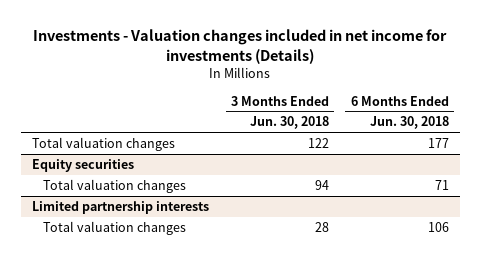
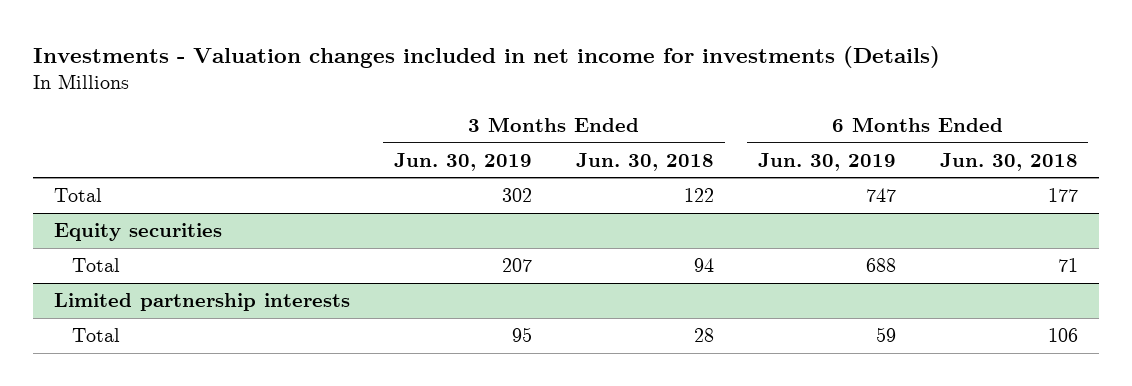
none -> [394,152,533,171] Jun. 30, 2019
none -> [757,152,896,171] Jun. 30, 2019
[32,137,176,152] Total valuation changes -> [54,187,103,202] Total
[42,179,186,194] Total valuation changes -> [72,257,121,272] Total
[42,221,186,236] Total valuation changes -> [72,327,121,342] Total

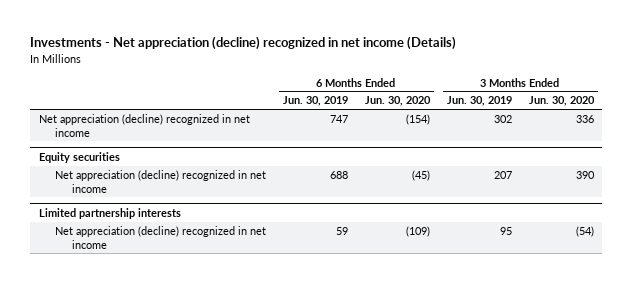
[32,45,940,68] Investments - Valuation changes included in net income for investments (Details) -> [30,36,457,51] Investments - Net appreciation (decline) recognized in net income (Details)
[575,152,714,171] Jun. 30, 2018 -> none
[939,152,1078,171] Jun. 30, 2018 -> none
none -> [364,96,431,107] Jun. 30, 2020
none -> [528,96,595,107] Jun. 30, 2020
[54,187,103,202] Total -> [38,113,250,137] Net appreciation (decline) recognized in net income
[72,257,121,272] Total -> [55,169,267,193] Net appreciation (decline) recognized in net income
[72,327,121,342] Total -> [55,225,267,249] Net appreciation (decline) recognized in net income

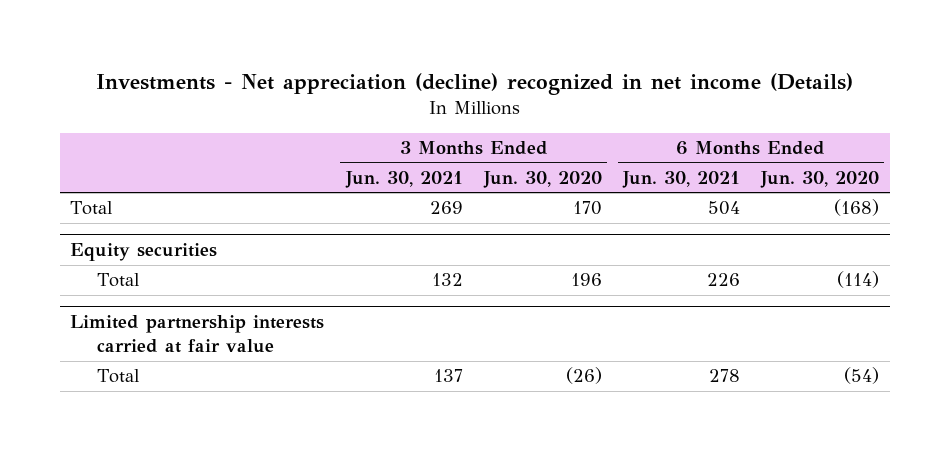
[283,96,349,107] Jun. 30, 2019 -> none
[446,96,512,107] Jun. 30, 2019 -> none
none -> [344,170,463,188] Jun. 30, 2021
none -> [621,170,740,188] Jun. 30, 2021
[38,113,250,137] Net appreciation (decline) recognized in net income -> none
none -> [70,201,114,216] Total
[55,169,267,193] Net appreciation (decline) recognized in net income -> none
[55,225,267,249] Net appreciation (decline) recognized in net income -> none
none -> [97,273,141,288] Total
[38,207,181,219] Limited partnership interests -> [70,315,325,354] Limited partnership interests carried at fair value
none -> [97,369,141,384] Total

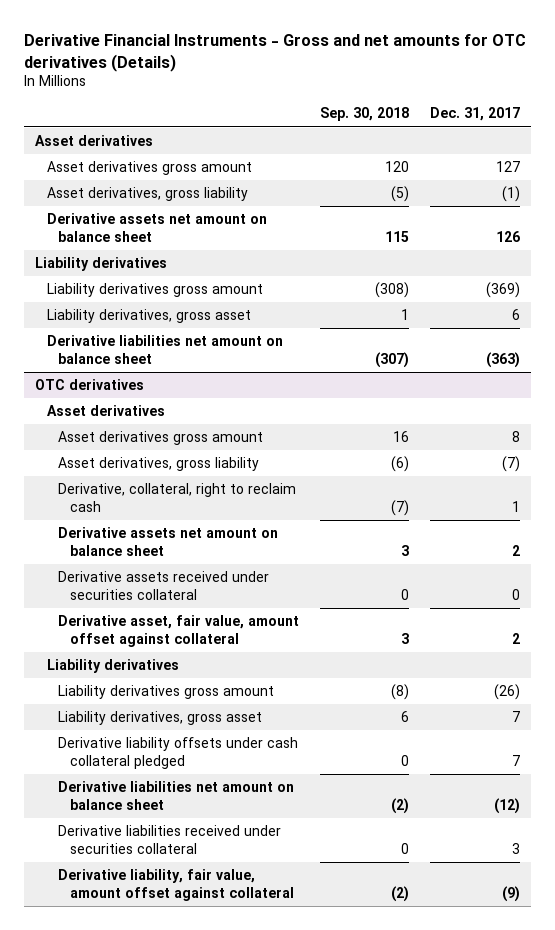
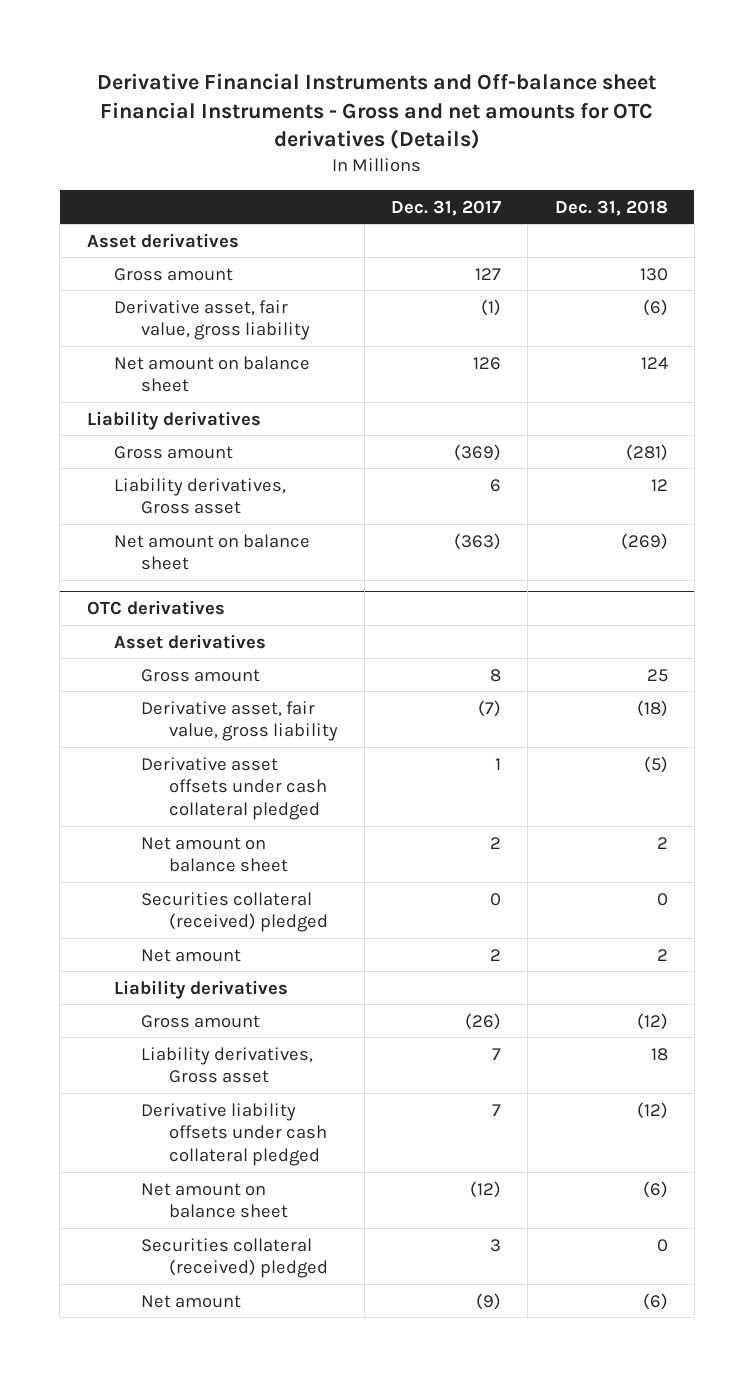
[24,33,527,72] Derivative Financial Instruments - Gross and net amounts for OTC derivatives (Details) -> [97,72,657,150] Derivative Financial Instruments and Off-balance sheet Financial Instruments - Gross and net amounts for OTC derivatives (Details)
[320,107,410,122] Sep. 30, 2018 -> none
none -> [554,199,668,216] Dec. 31, 2018
[46,161,252,176] Asset derivatives gross amount -> [114,267,234,281] Gross amount
[46,187,248,202] Asset derivatives, gross liability -> [114,299,311,341] Derivative asset, fair value, gross liability
[46,213,267,243] Derivative assets net amount on balance sheet -> [114,355,311,393] Net amount on balance sheet
[46,283,263,298] Liability derivatives gross amount -> [114,445,234,459] Gross amount
[46,309,251,324] Liability derivatives, gross asset -> [114,477,287,515] Liability derivatives, Gross asset
[46,335,283,365] Derivative liabilities net amount on balance sheet -> [114,533,311,571] Net amount on balance sheet
[58,431,264,446] Asset derivatives gross amount -> [141,668,261,682] Gross amount
[58,457,260,472] Asset derivatives, gross liability -> [141,700,338,742] Derivative asset, fair value, gross liability
[58,483,297,513] Derivative, collateral, right to reclaim cash -> [141,756,327,820] Derivative asset offsets under cash collateral pledged
[58,527,279,557] Derivative assets net amount on balance sheet -> [141,836,288,873] Net amount on balance sheet
[58,571,270,601] Derivative assets received under securities collateral -> [141,891,328,933] Securities collateral (received) pledged
[58,615,300,648] Derivative asset, fair value, amount offset against collateral -> [141,948,242,962] Net amount
[58,685,275,700] Liability derivatives gross amount -> [141,1014,261,1028] Gross amount
[58,711,263,726] Liability derivatives, gross asset -> [141,1046,314,1084] Liability derivatives, Gross asset
[58,781,295,811] Derivative liabilities net amount on balance sheet -> [141,1182,288,1219] Net amount on balance sheet
[58,825,282,855] Derivative liabilities received under securities collateral -> [141,1237,328,1279] Securities collateral (received) pledged
[58,869,294,902] Derivative liability, fair value, amount offset against collateral -> [141,1294,242,1308] Net amount

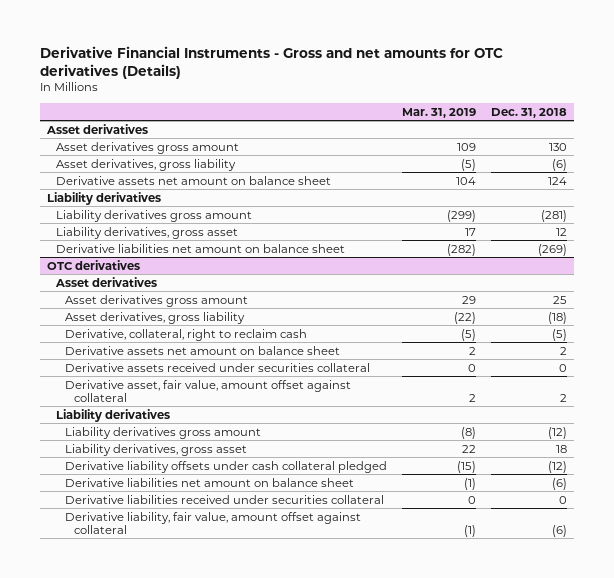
[97,72,657,150] Derivative Financial Instruments and Off-balance sheet Financial Instruments - Gross and net amounts for OTC derivatives (Details) -> [40,45,504,79] Derivative Financial Instruments - Gross and net amounts for OTC derivatives (Details)
[391,199,502,216] Dec. 31, 2017 -> none
none -> [401,107,476,118] Mar. 31, 2019
[114,267,234,281] Gross amount -> [56,141,240,154] Asset derivatives gross amount
[114,299,311,341] Derivative asset, fair value, gross liability -> [56,158,237,171] Asset derivatives, gross liability
[114,355,311,393] Net amount on balance sheet -> [56,175,332,185] Derivative assets net amount on balance sheet
[114,445,234,459] Gross amount -> [56,209,253,222] Liability derivatives gross amount
[114,477,287,515] Liability derivatives, Gross asset -> [56,226,239,239] Liability derivatives, gross asset
[114,533,311,571] Net amount on balance sheet -> [56,243,346,253] Derivative liabilities net amount on balance sheet
[141,668,261,682] Gross amount -> [65,294,249,307] Asset derivatives gross amount
[141,700,338,742] Derivative asset, fair value, gross liability -> [65,311,246,324] Asset derivatives, gross liability
[141,756,327,820] Derivative asset offsets under cash collateral pledged -> [65,328,308,341] Derivative, collateral, right to reclaim cash
[141,836,288,873] Net amount on balance sheet -> [65,345,341,355] Derivative assets net amount on balance sheet
[141,891,328,933] Securities collateral (received) pledged -> [65,362,371,372] Derivative assets received under securities collateral
[141,948,242,962] Net amount -> [65,379,352,402] Derivative asset, fair value, amount offset against collateral
[141,1014,261,1028] Gross amount -> [65,426,262,439] Liability derivatives gross amount
[141,1046,314,1084] Liability derivatives, Gross asset -> [65,443,248,456] Liability derivatives, gross asset
[141,1182,288,1219] Net amount on balance sheet -> [65,477,355,487] Derivative liabilities net amount on balance sheet
[141,1237,328,1279] Securities collateral (received) pledged -> [65,494,385,504] Derivative liabilities received under securities collateral
[141,1294,242,1308] Net amount -> [65,511,362,534] Derivative liability, fair value, amount offset against collateral

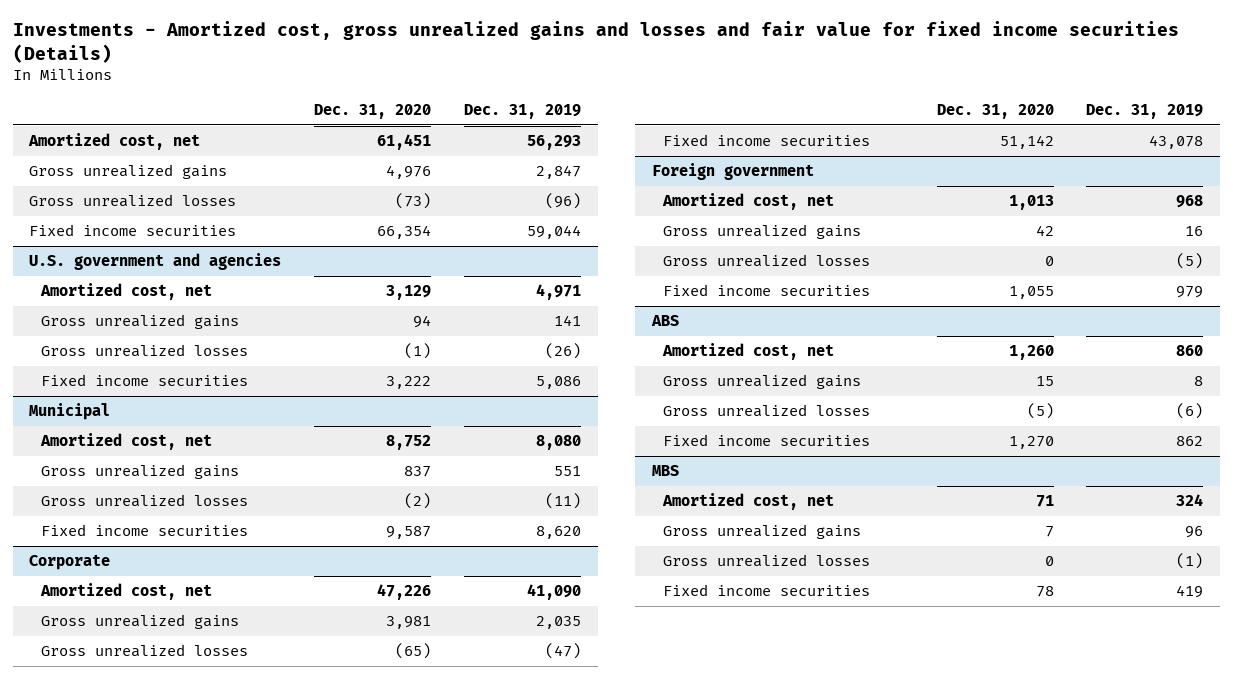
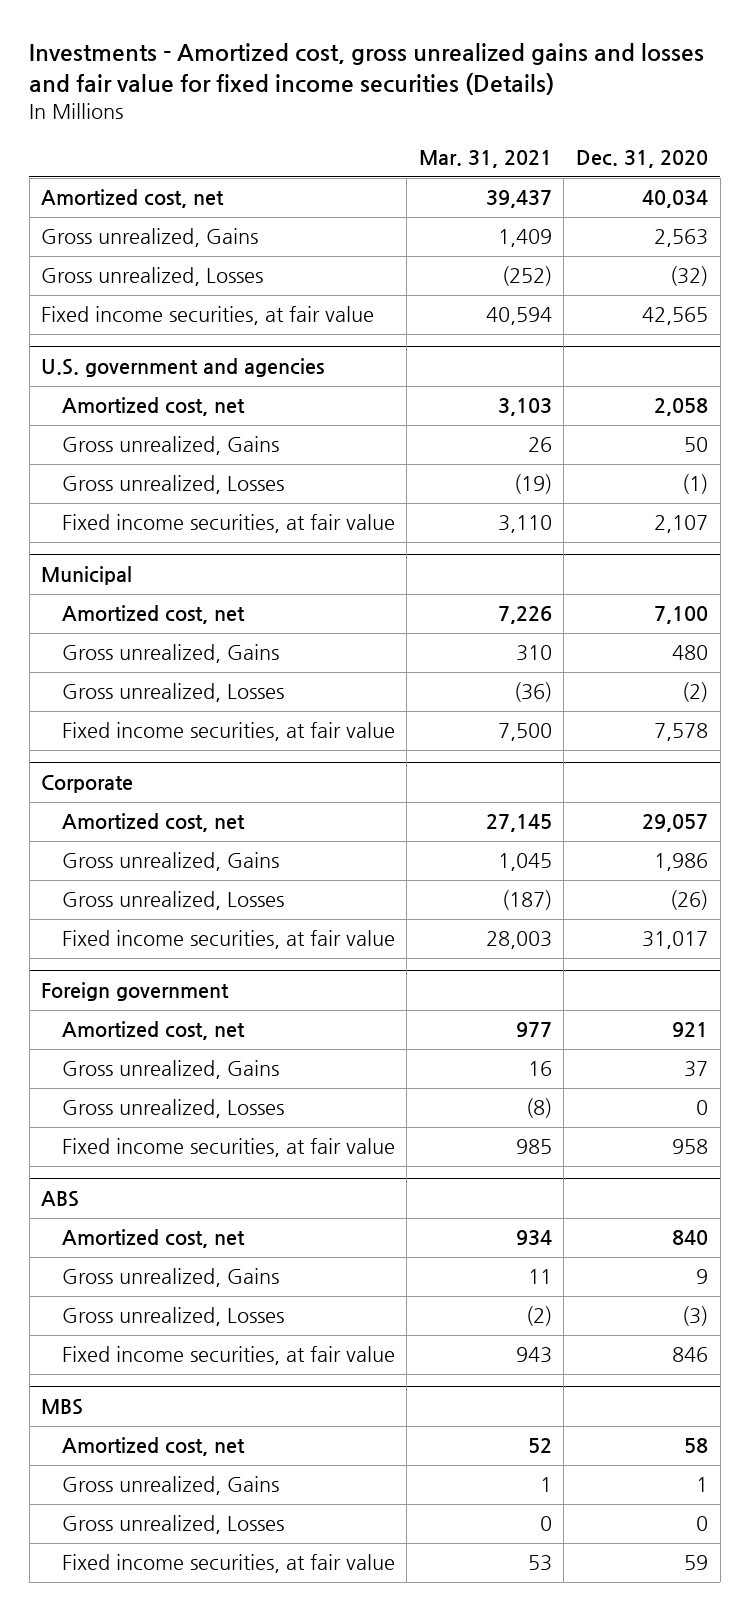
[464,104,582,120] Dec. 31, 2019 -> none
none -> [418,150,552,169] Mar. 31, 2021
[377,134,432,151] 61,451 -> [641,190,708,209] 40,034
[29,164,228,180] Gross unrealized gains -> [41,228,259,248] Gross unrealized, Gains
[386,165,432,180] 4,976 -> [653,229,708,248] 2,563
[29,194,237,208] Gross unrealized losses -> [41,267,264,287] Gross unrealized, Losses
[395,193,432,210] (73) -> [669,266,708,287] (32)
[29,224,237,237] Fixed income securities -> [41,306,375,326] Fixed income securities, at fair value
[377,225,432,240] 66,354 -> [641,307,708,326] 42,565
[386,285,432,301] 3,129 -> [653,398,708,417] 2,058
[40,314,239,330] Gross unrealized gains -> [61,436,279,456] Gross unrealized, Gains
[413,315,432,329] 94 -> [683,437,708,453] 50
[40,344,248,358] Gross unrealized losses -> [61,475,284,495] Gross unrealized, Losses
[40,374,248,387] Fixed income securities -> [61,514,395,534] Fixed income securities, at fair value
[386,376,432,390] 3,222 -> [653,515,708,534] 2,107
[386,435,432,451] 8,752 -> [653,606,708,625] 7,100
[40,464,239,480] Gross unrealized gains -> [61,644,279,664] Gross unrealized, Gains
[404,466,432,478] 837 -> [671,645,708,661] 480
[40,494,248,508] Gross unrealized losses -> [61,683,284,703] Gross unrealized, Losses
[40,524,248,537] Fixed income securities -> [61,722,395,742] Fixed income securities, at fair value
[386,526,432,540] 9,587 -> [653,723,708,742] 7,578
[377,584,432,601] 47,226 -> [641,814,708,833] 29,057
[40,614,239,630] Gross unrealized gains -> [61,852,279,872] Gross unrealized, Gains
[386,616,432,630] 3,981 -> [653,853,708,872] 1,986
[40,644,248,658] Gross unrealized losses -> [61,891,284,911] Gross unrealized, Losses
[395,643,432,660] (65) -> [669,890,708,911] (26)
[662,134,870,147] Fixed income securities -> [61,930,395,950] Fixed income securities, at fair value
[999,135,1054,150] 51,142 -> [641,931,708,950] 31,017
[1008,195,1054,211] 1,013 -> [671,1022,708,1038] 921
[662,224,861,240] Gross unrealized gains -> [61,1060,279,1080] Gross unrealized, Gains
[1035,225,1054,237] 42 -> [683,1061,708,1078] 37
[662,254,870,268] Gross unrealized losses -> [61,1099,284,1119] Gross unrealized, Losses
[662,284,870,297] Fixed income securities -> [61,1138,395,1158] Fixed income securities, at fair value
[1008,286,1054,300] 1,055 -> [671,1139,708,1155] 958
[1008,345,1054,361] 1,260 -> [671,1230,708,1246] 840
[662,374,861,390] Gross unrealized gains -> [61,1268,279,1288] Gross unrealized, Gains
[1035,376,1054,387] 15 -> [695,1269,708,1285] 9
[662,404,870,418] Gross unrealized losses -> [61,1307,284,1327] Gross unrealized, Losses
[1026,403,1054,420] (5) -> [681,1306,708,1327] (3)
[662,434,870,447] Fixed income securities -> [61,1346,395,1366] Fixed income securities, at fair value
[1008,436,1054,450] 1,270 -> [671,1347,708,1363] 846
[1035,495,1054,508] 71 -> [683,1438,708,1454] 58
[662,524,861,540] Gross unrealized gains -> [61,1476,279,1496] Gross unrealized, Gains
[1044,526,1054,538] 7 -> [695,1477,708,1493] 1
[662,554,870,568] Gross unrealized losses -> [61,1515,284,1535] Gross unrealized, Losses
[662,584,870,597] Fixed income securities -> [61,1554,395,1574] Fixed income securities, at fair value
[1035,586,1054,598] 78 -> [683,1555,708,1571] 59

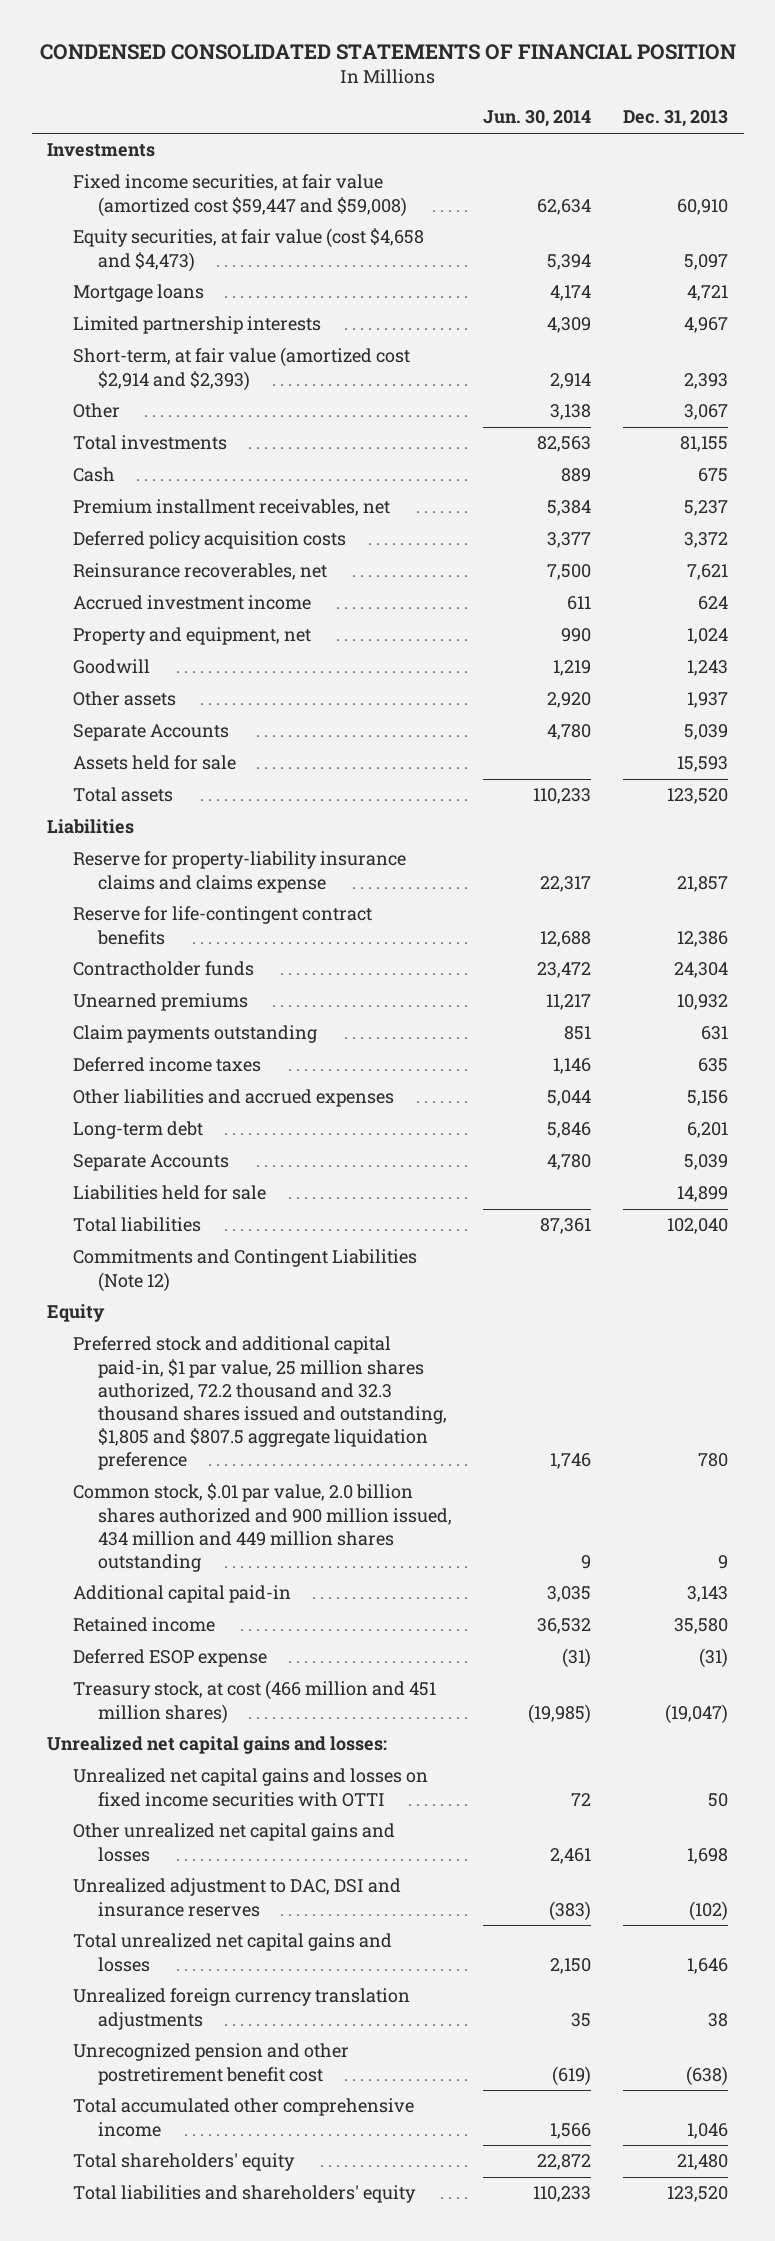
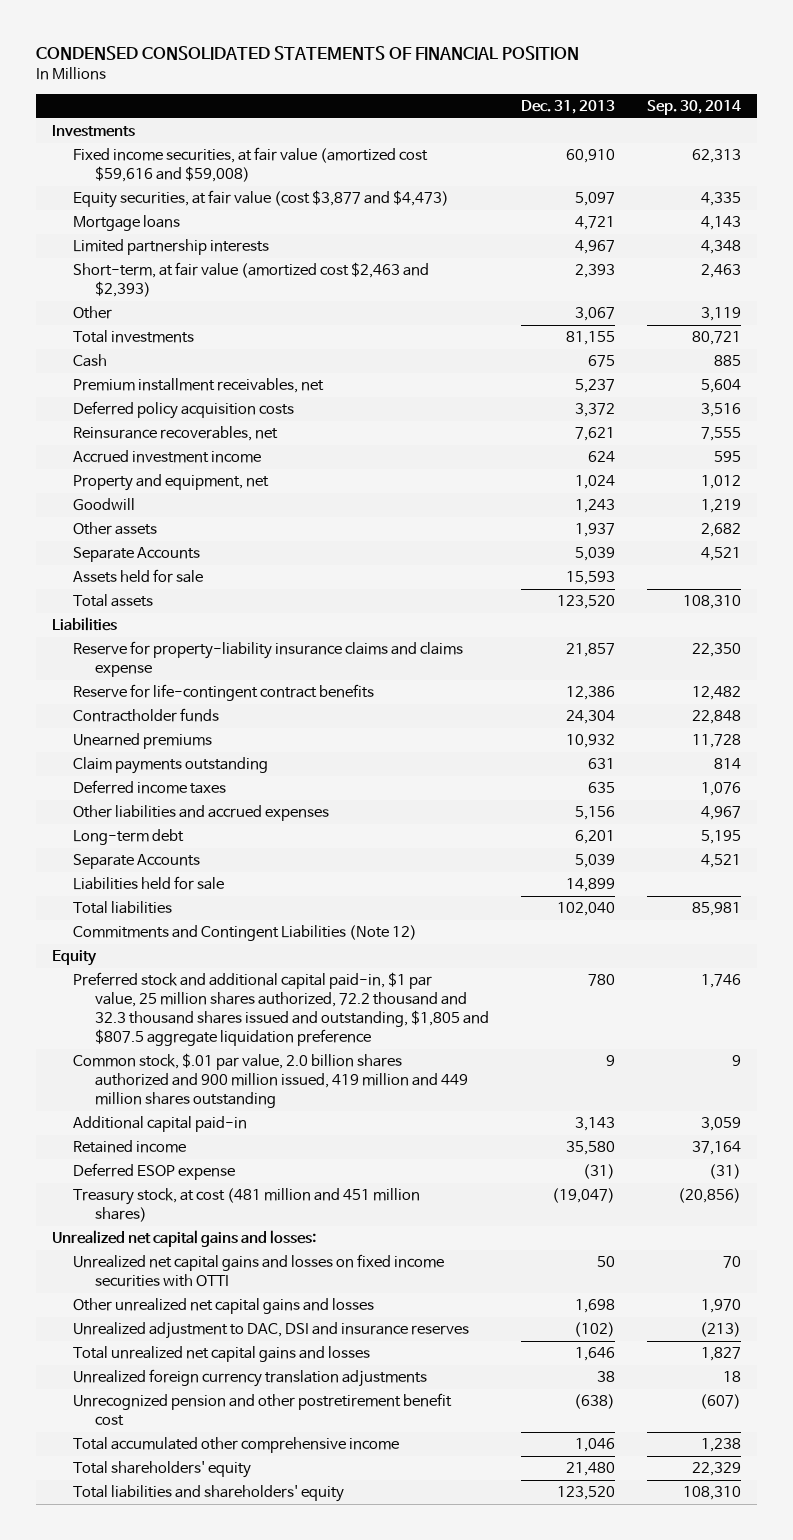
[483,110,592,128] Jun. 30, 2014 -> none
none -> [646,100,741,116] Sep. 30, 2014
[72,174,407,217] Fixed income securities, at fair value (amortized cost $59,447 and $59,008) -> [73,147,429,183] Fixed income securities, at fair value (amortized cost $59,616 and $59,008)
[72,228,424,272] Equity securities, at fair value (cost $4,658 and $4,473) -> [73,190,450,209] Equity securities, at fair value (cost $3,877 and $4,473)
[72,347,410,391] Short-term, at fair value (amortized cost $2,914 and $2,393) -> [73,262,430,298] Short-term, at fair value (amortized cost $2,463 and $2,393)
[72,1483,452,1572] Common stock, $.01 par value, 2.0 billion shares authorized and 900 million issued, 434 million and 449 million shares outstanding -> [73,1053,468,1109] Common stock, $.01 par value, 2.0 billion shares authorized and 900 million issued, 419 million and 449 million shares outstanding
[72,1680,436,1724] Treasury stock, at cost (466 million and 451 million shares) -> [73,1188,421,1223] Treasury stock, at cost (481 million and 451 million shares)

